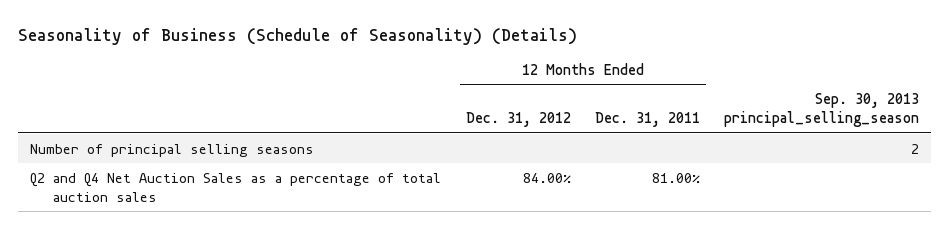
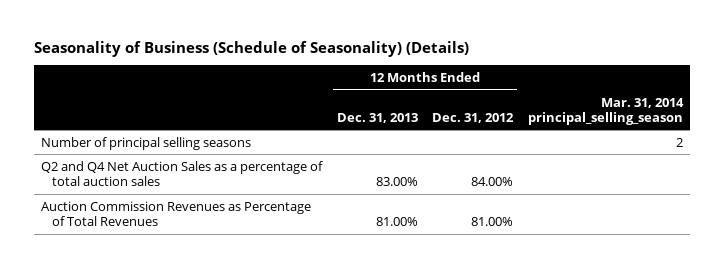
[594,112,700,128] Dec. 31, 2011 -> none
[724,93,920,128] Sep. 30, 2013 principal_selling_season -> none
none -> [336,112,418,123] Dec. 31, 2013
none -> [528,97,685,125] Mar. 31, 2014 principal_selling_season
none -> [41,200,312,226] Auction Commission Revenues as Percentage of Total Revenues

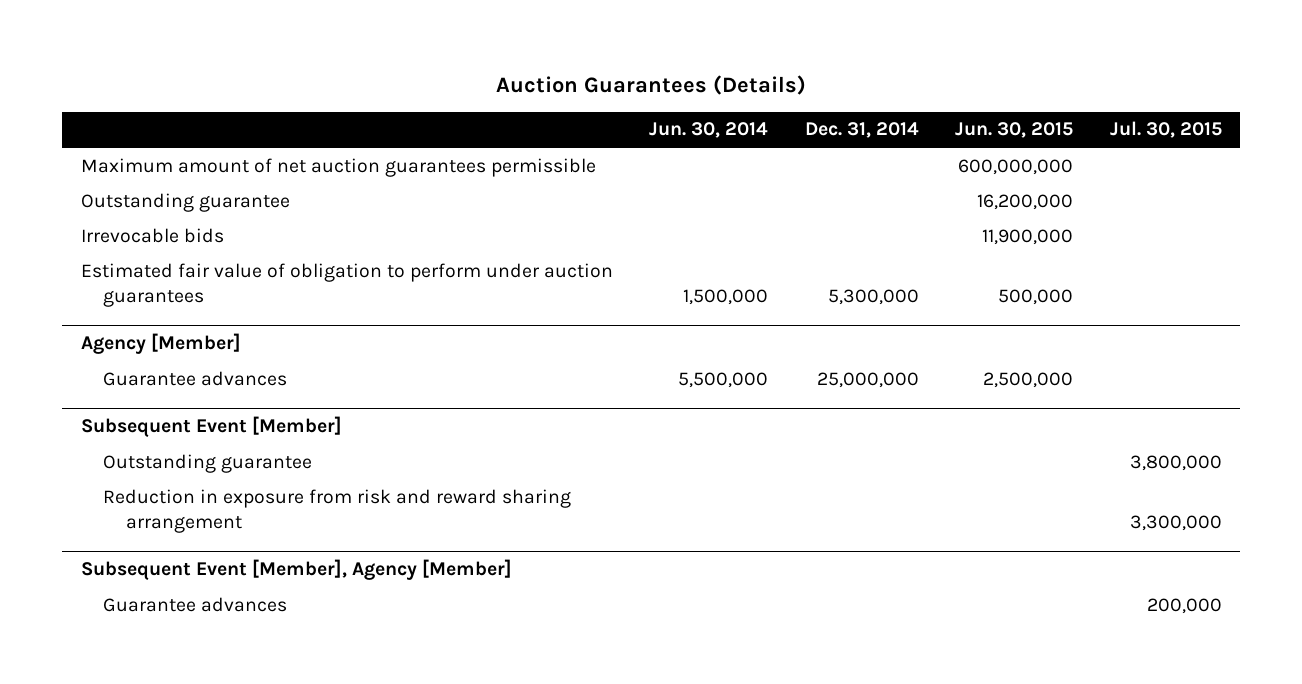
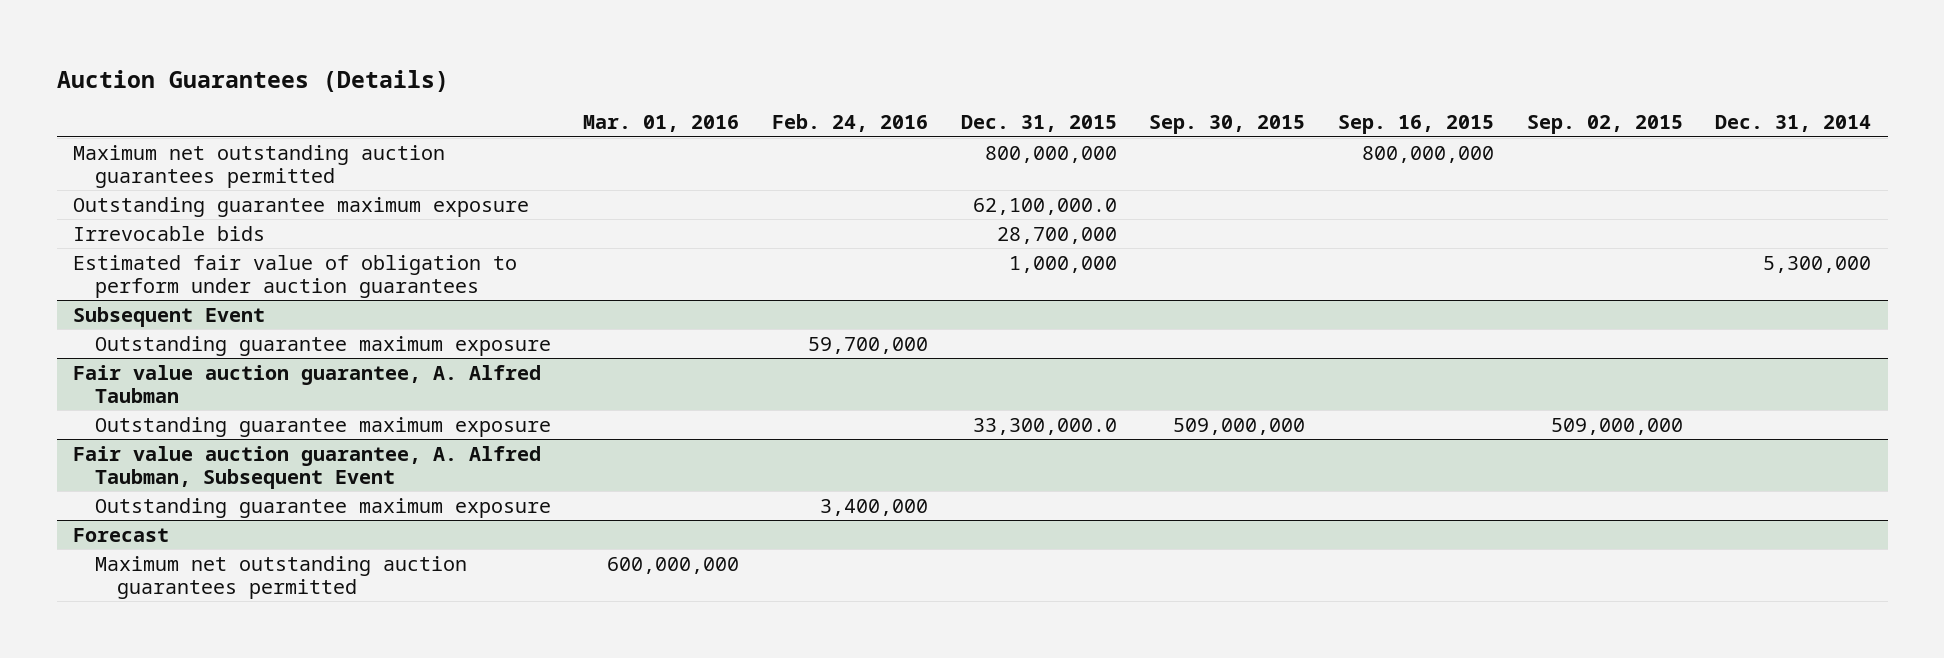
[649,122,769,139] Jun. 30, 2014 -> none
[955,122,1074,139] Jun. 30, 2015 -> none
[1109,121,1222,139] Jul. 30, 2015 -> none
none -> [583,115,740,133] Mar. 01, 2016
none -> [772,114,929,133] Feb. 24, 2016
none -> [960,115,1117,133] Dec. 31, 2015
none -> [1149,115,1306,135] Sep. 30, 2015
none -> [1338,115,1495,135] Sep. 16, 2015
none -> [1526,115,1683,135] Sep. 02, 2015
[80,157,596,177] Maximum amount of net auction guarantees permissible -> [73,144,446,188] Maximum net outstanding auction guarantees permitted
[80,192,290,212] Outstanding guarantee -> [73,196,530,217] Outstanding guarantee maximum exposure
[80,333,241,355] Agency [Member] -> none
[103,370,288,386] Guarantee advances -> none
[103,488,572,533] Reduction in exposure from risk and reward sharing arrangement -> none
[80,559,512,581] Subsequent Event [Member], Agency [Member] -> none
[103,596,288,612] Guarantee advances -> none
[80,416,342,438] Subsequent Event [Member] -> [73,306,266,327] Subsequent Event
[103,453,313,473] Outstanding guarantee -> [94,335,551,356] Outstanding guarantee maximum exposure
none -> [73,364,542,403] Fair value auction guarantee, A. Alfred Taubman
none -> [94,416,551,437] Outstanding guarantee maximum exposure
none -> [73,445,542,489] Fair value auction guarantee, A. Alfred Taubman, Subsequent Event
none -> [94,497,551,518] Outstanding guarantee maximum exposure
none -> [73,527,170,542] Forecast
none -> [94,555,467,599] Maximum net outstanding auction guarantees permitted

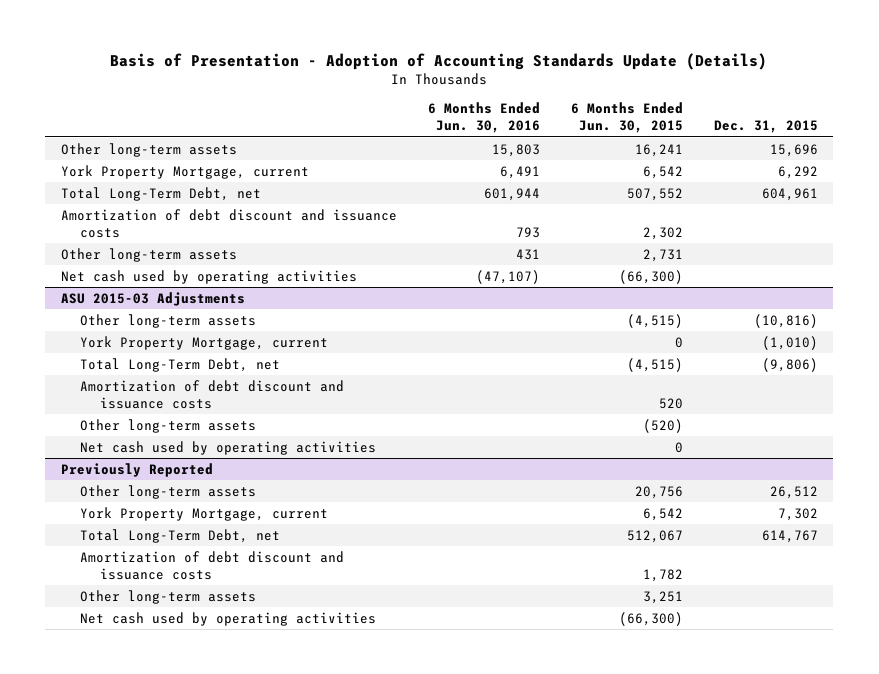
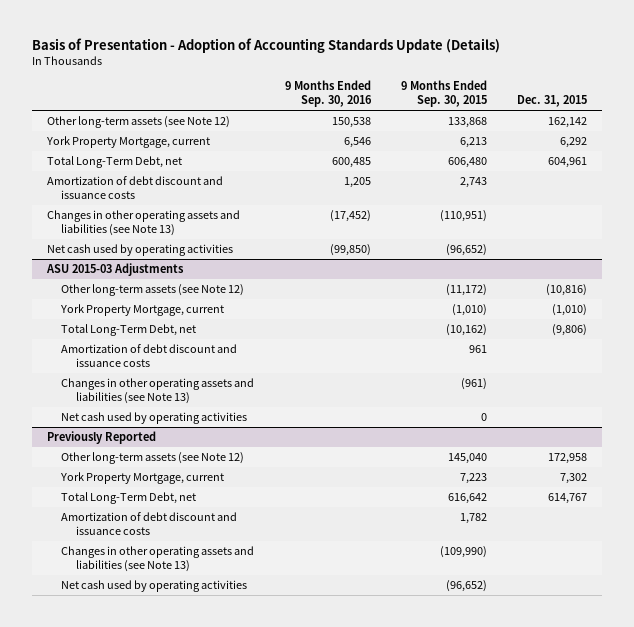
[427,102,540,134] 6 Months Ended Jun. 30, 2016 -> none
[570,102,683,134] 6 Months Ended Jun. 30, 2015 -> none
none -> [284,79,372,108] 9 Months Ended Sep. 30, 2016
none -> [400,79,487,108] 9 Months Ended Sep. 30, 2015
[60,142,237,157] Other long-term assets -> [47,116,231,129] Other long-term assets (see Note 12)
[769,143,818,157] 15,696 -> [547,117,587,129] 162,142
[60,247,237,262] Other long-term assets -> none
none -> [47,210,241,237] Changes in other operating assets and liabilities (see Note 13)
[80,313,257,328] Other long-term assets -> [61,284,245,297] Other long-term assets (see Note 12)
[80,418,257,433] Other long-term assets -> none
none -> [61,378,255,405] Changes in other operating assets and liabilities (see Note 13)
[80,484,257,499] Other long-term assets -> [61,452,245,465] Other long-term assets (see Note 12)
[769,485,818,499] 26,512 -> [547,453,587,465] 172,958
[80,589,257,604] Other long-term assets -> none
none -> [61,546,255,573] Changes in other operating assets and liabilities (see Note 13)

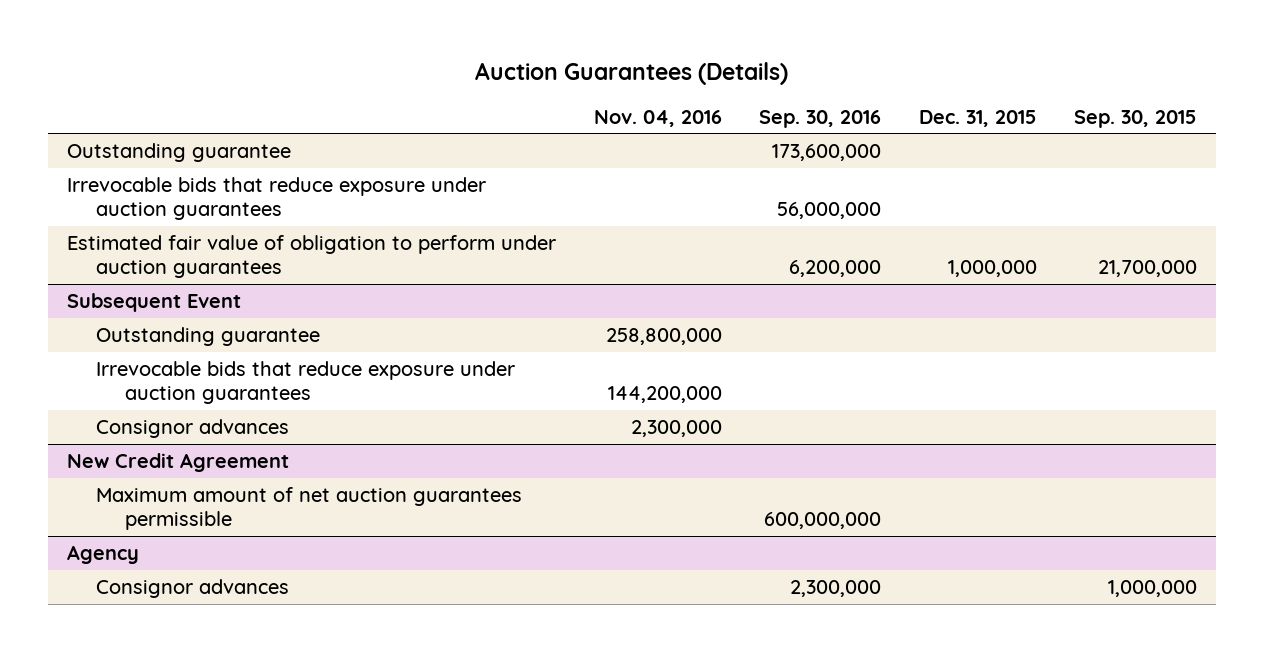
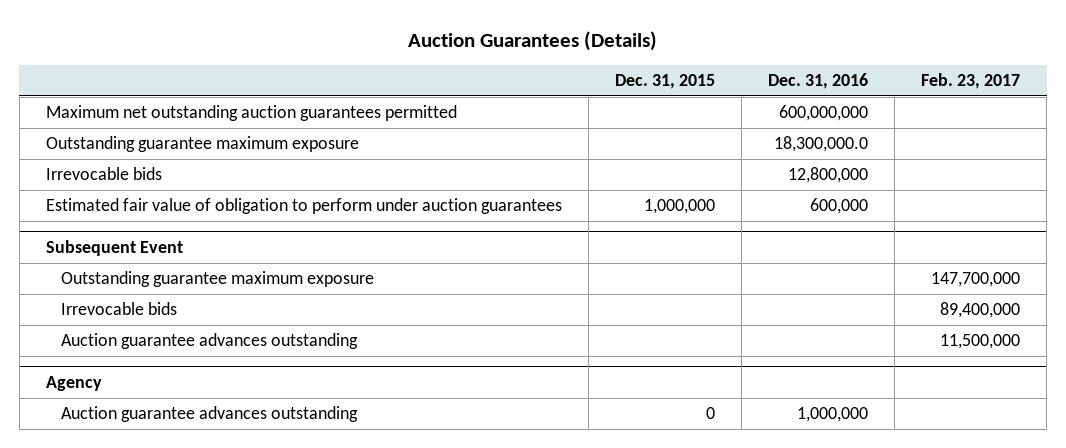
[593,109,722,127] Nov. 04, 2016 -> none
[759,109,882,128] Sep. 30, 2016 -> none
[1074,109,1198,128] Sep. 30, 2015 -> none
none -> [768,72,869,89] Dec. 31, 2016
none -> [921,72,1021,89] Feb. 23, 2017
[67,176,487,221] Irrevocable bids that reduce exposure under auction guarantees -> none
none -> [45,105,457,122] Maximum net outstanding auction guarantees permitted
[67,142,292,162] Outstanding guarantee -> [45,136,359,153] Outstanding guarantee maximum exposure
none -> [45,167,162,181] Irrevocable bids
[96,360,516,405] Irrevocable bids that reduce exposure under auction guarantees -> none
[96,418,290,438] Consignor advances -> none
[67,452,290,472] New Credit Agreement -> none
[96,486,523,531] Maximum amount of net auction guarantees permissible -> none
[96,326,321,346] Outstanding guarantee -> [60,271,374,288] Outstanding guarantee maximum exposure
none -> [60,302,177,316] Irrevocable bids
none -> [60,333,358,350] Auction guarantee advances outstanding
[96,578,290,598] Consignor advances -> none
none -> [60,406,358,423] Auction guarantee advances outstanding

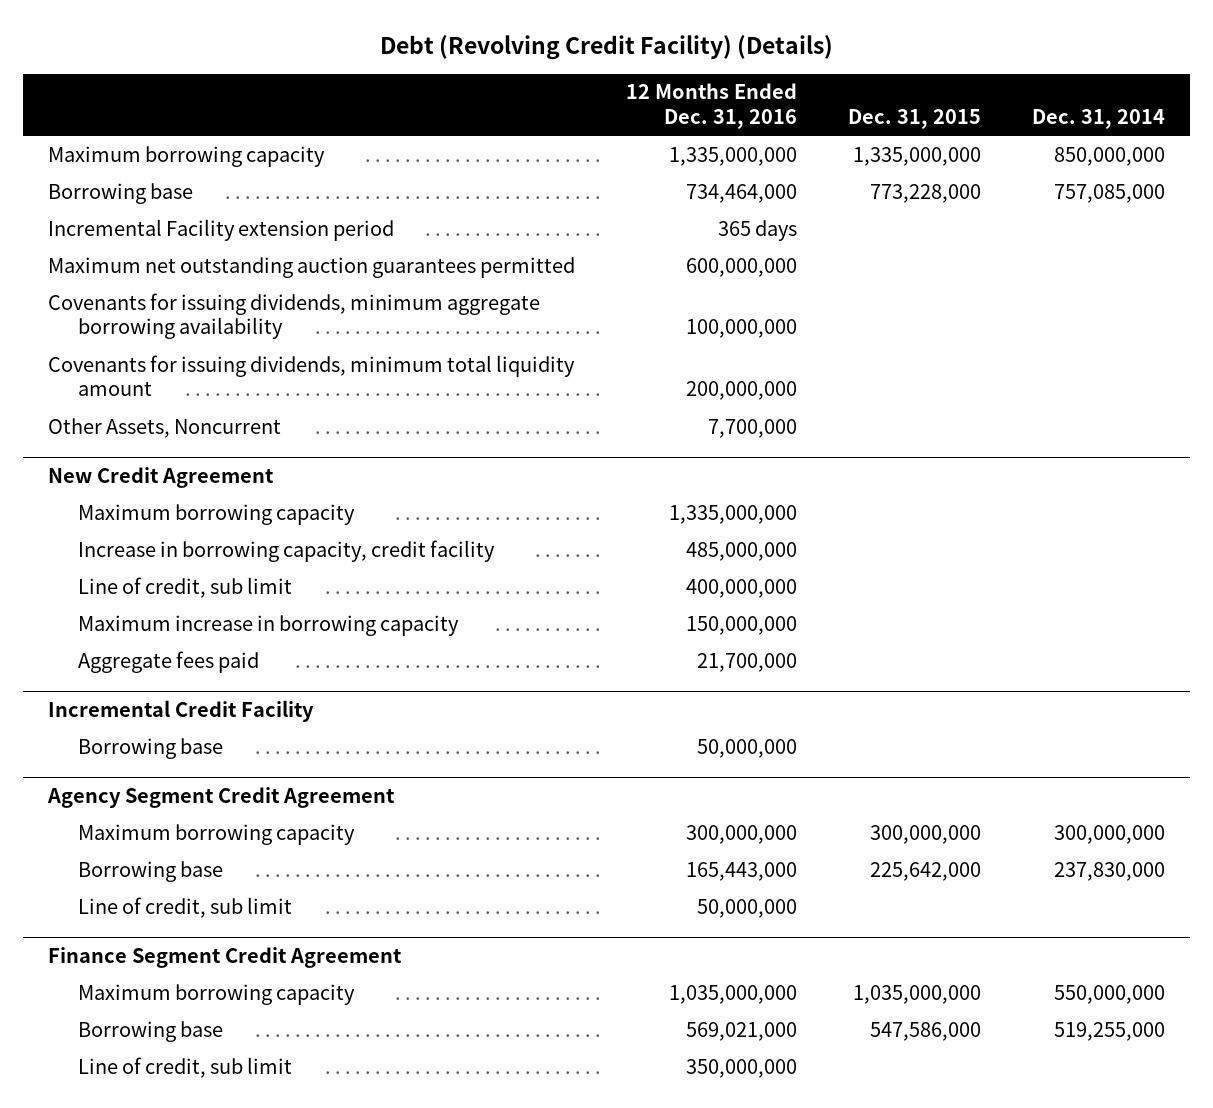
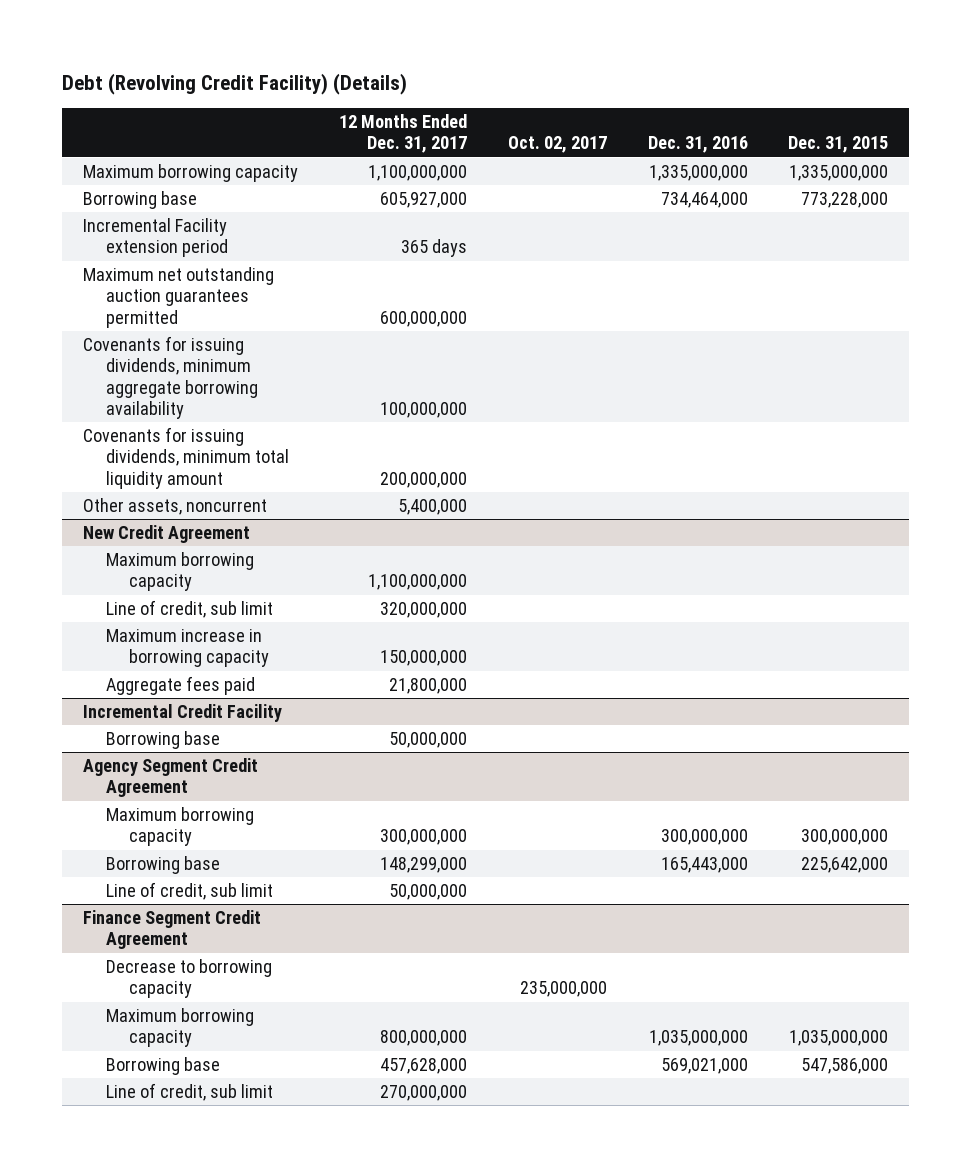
[626,83,798,130] 12 Months Ended Dec. 31, 2016 -> none
[1031,109,1165,130] Dec. 31, 2014 -> none
none -> [338,114,467,154] 12 Months Ended Dec. 31, 2017
none -> [507,136,607,154] Oct. 02, 2017
none -> [647,136,748,154] Dec. 31, 2016
[48,417,282,438] Other Assets, Noncurrent -> [82,497,267,515] Other assets, noncurrent
[78,539,496,562] Increase in borrowing capacity, credit facility -> none
none -> [105,958,272,999] Decrease to borrowing capacity

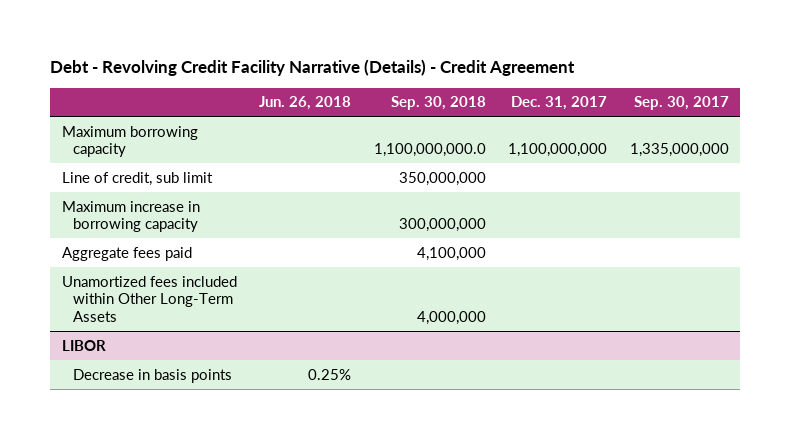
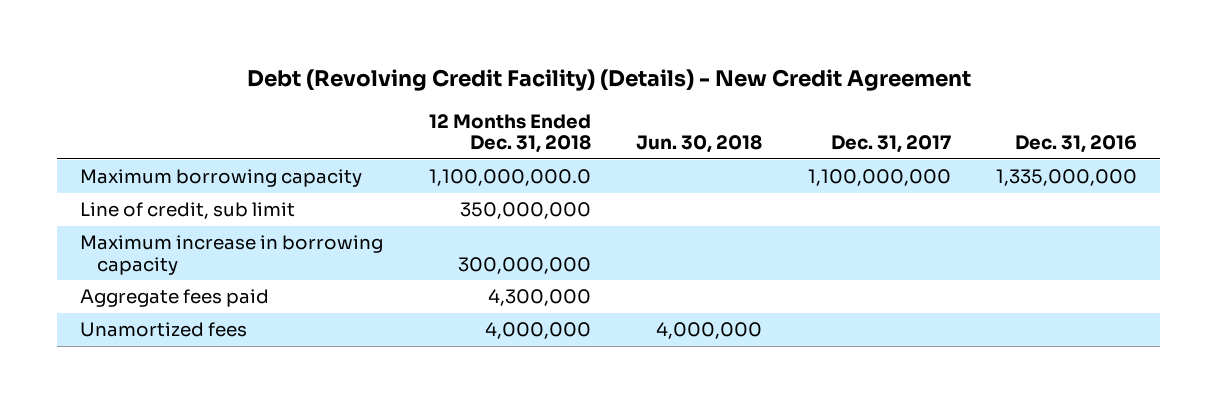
[50,59,576,77] Debt - Revolving Credit Facility Narrative (Details) - Credit Agreement -> [246,68,971,91] Debt (Revolving Credit Facility) (Details) - New Credit Agreement
[259,96,352,111] Jun. 26, 2018 -> none
[390,96,486,111] Sep. 30, 2018 -> none
[633,96,729,111] Sep. 30, 2017 -> none
none -> [428,113,591,154] 12 Months Ended Dec. 31, 2018
none -> [636,135,763,154] Jun. 30, 2018
none -> [1015,135,1138,154] Dec. 31, 2016
[61,339,106,351] LIBOR -> none
[73,368,233,383] Decrease in basis points -> none
[61,275,237,322] Unamortized fees included within Other Long-Term Assets -> [79,322,247,338] Unamortized fees

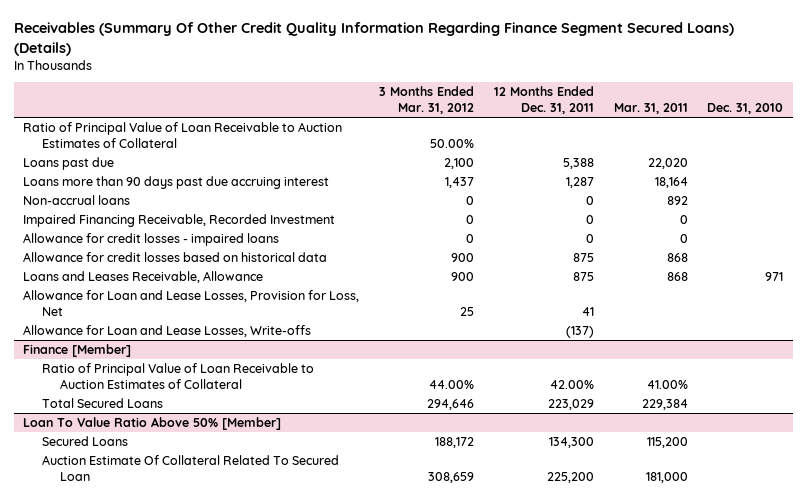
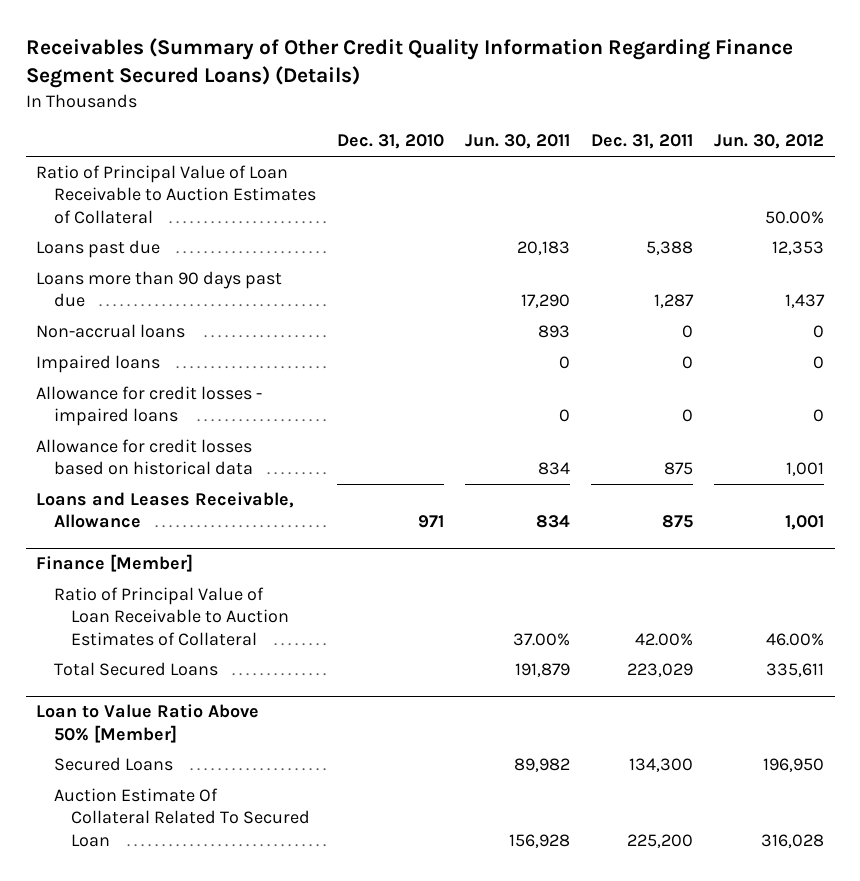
[13,22,734,56] Receivables (Summary Of Other Credit Quality Information Regarding Finance Segment Secured Loans) (Details) -> [25,37,793,89] Receivables (Summary of Other Credit Quality Information Regarding Finance Segment Secured Loans) (Details)
[379,86,475,115] 3 Months Ended Mar. 31, 2012 -> none
[493,86,594,115] 12 Months Ended Dec. 31, 2011 -> none
[613,103,688,115] Mar. 31, 2011 -> none
none -> [464,134,570,150] Jun. 30, 2011
none -> [590,134,693,150] Dec. 31, 2011
none -> [714,134,825,150] Jun. 30, 2012
[23,176,330,190] Loans more than 90 days past due accruing interest -> [36,271,283,308] Loans more than 90 days past due
[23,214,336,228] Impaired Financing Receivable, Recorded Investment -> [36,355,161,374] Impaired loans
[23,290,360,316] Allowance for Loan and Lease Losses, Provision for Loss, Net -> none
[23,325,312,338] Allowance for Loan and Lease Losses, Write-offs -> none
[23,417,282,431] Loan To Value Ratio Above 50% [Member] -> [36,704,260,743] Loan to Value Ratio Above 50% [Member]

